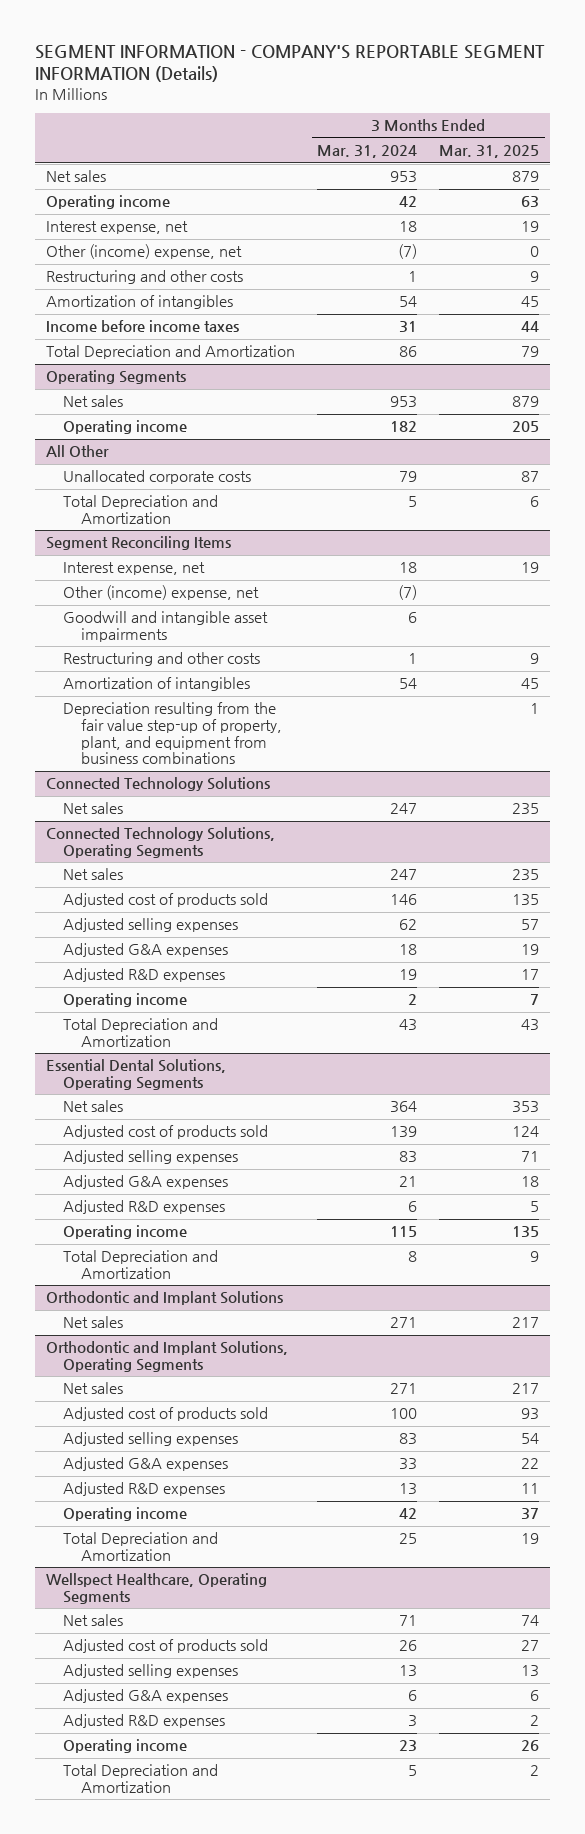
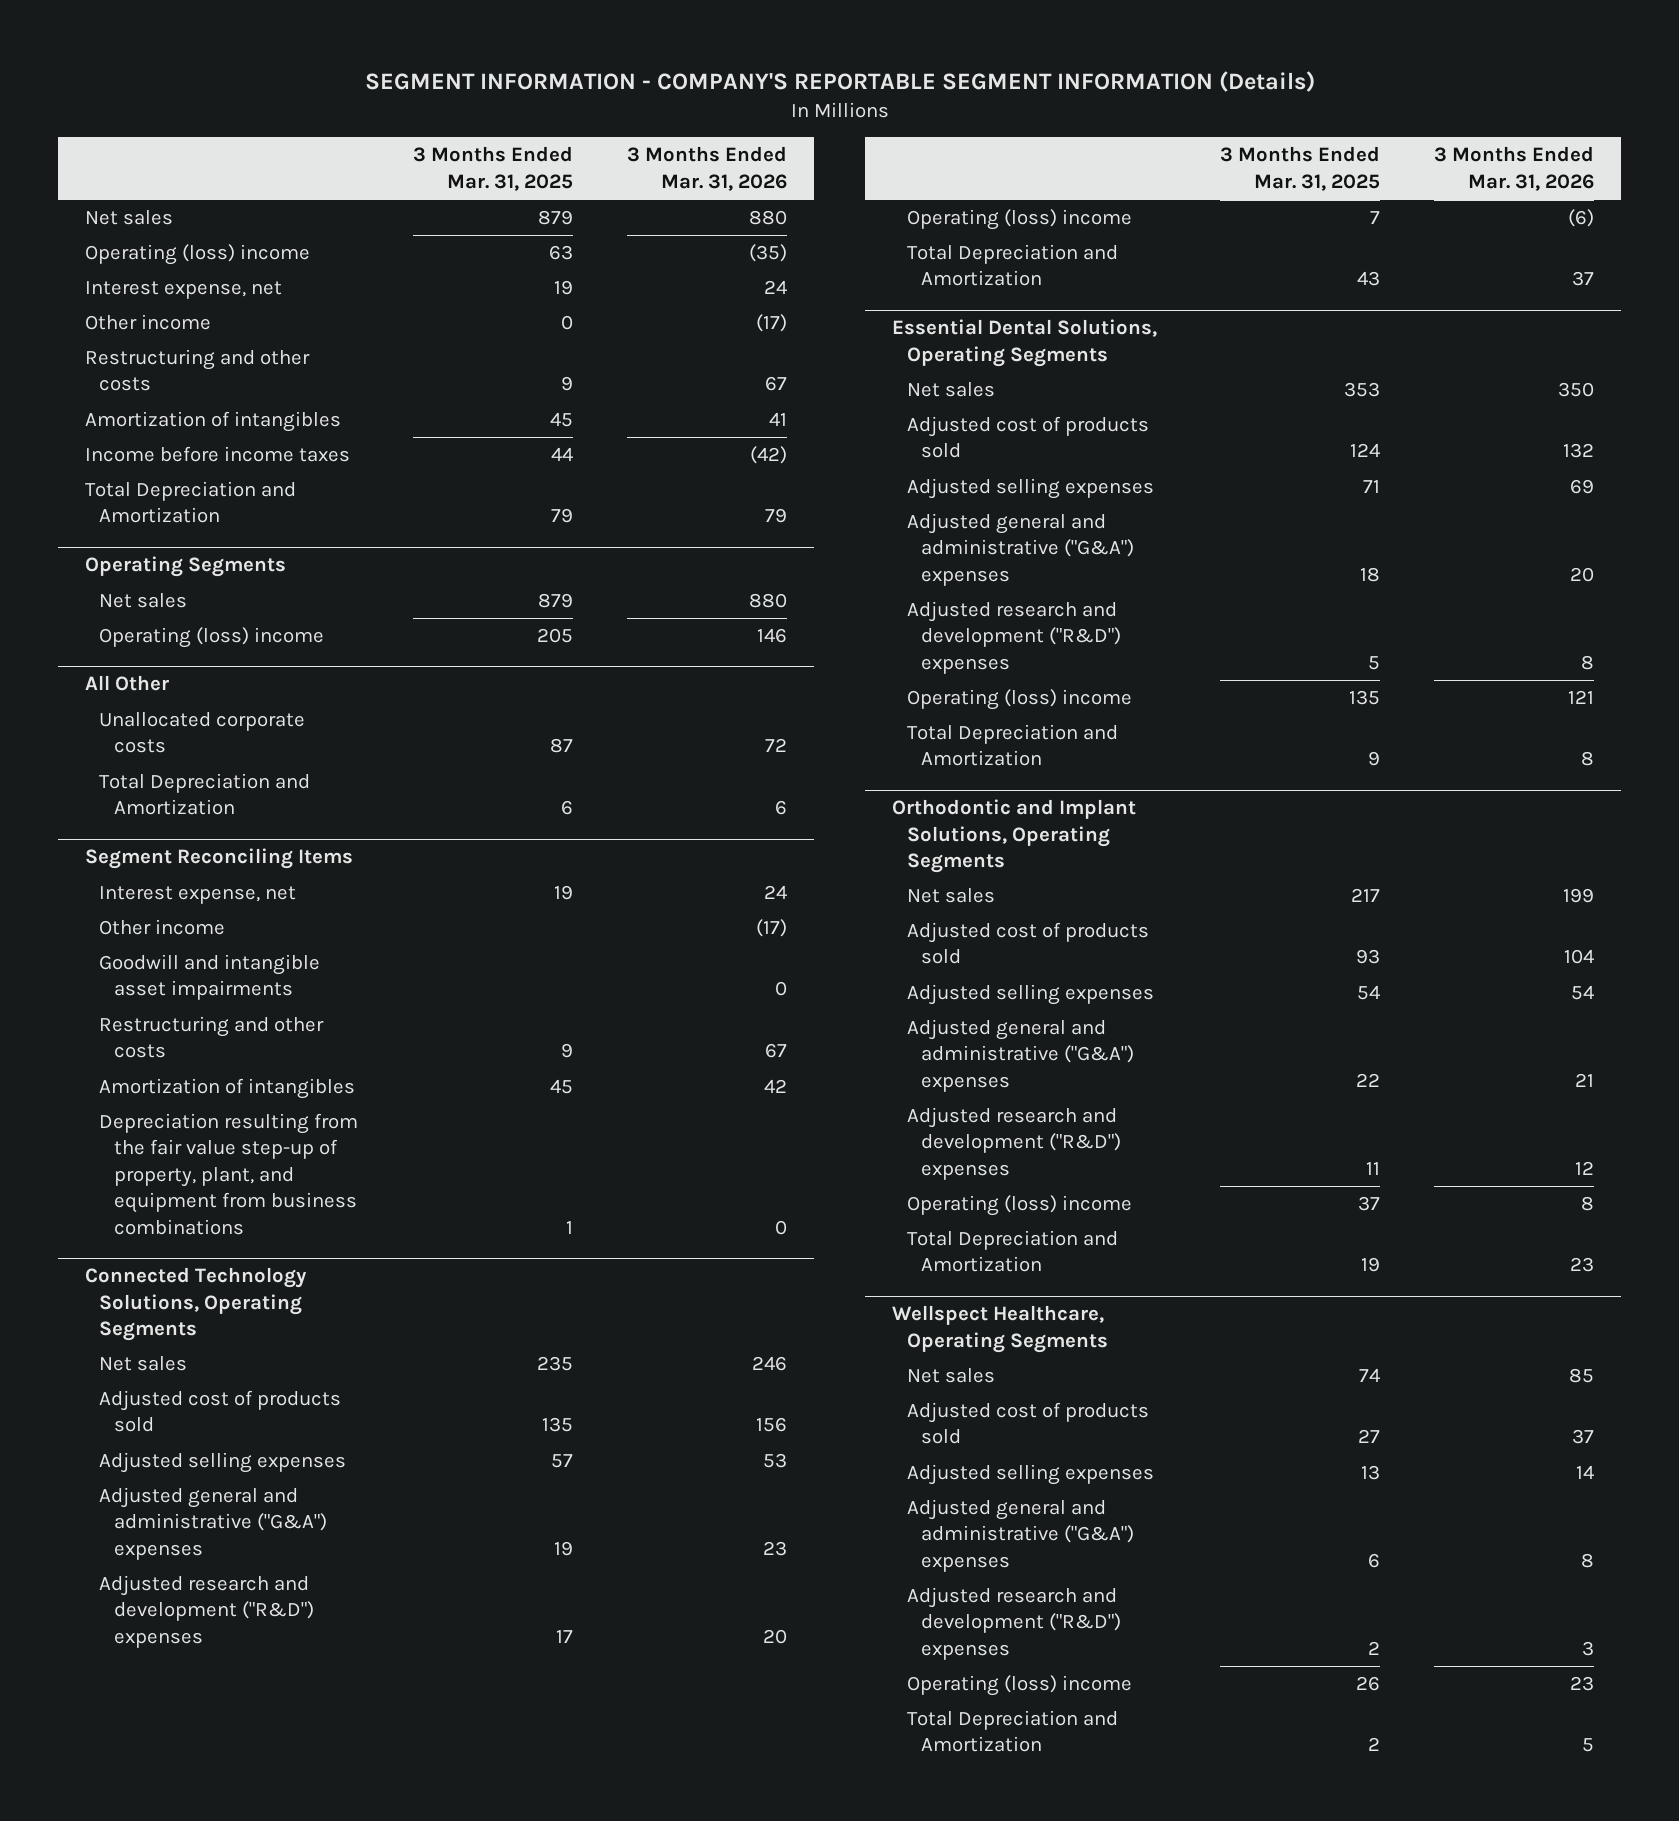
[317,145,418,159] Mar. 31, 2024 -> none
none -> [627,146,788,191] 3 Months Ended Mar. 31, 2026
[45,195,170,210] Operating income -> [84,244,310,266] Operating (loss) income
[45,244,242,260] Other (income) expense, net -> [84,314,211,331] Other income
[63,420,188,435] Operating income -> [99,627,325,649] Operating (loss) income
[63,585,260,601] Other (income) expense, net -> [99,919,226,936] Other income
[45,777,270,792] Connected Technology Solutions -> none
[63,802,124,815] Net sales -> none
[63,943,229,958] Adjusted G&A expenses -> [99,1487,328,1560] Adjusted general and administrative ("G&A") expenses
[63,968,226,983] Adjusted R&D expenses -> [99,1575,315,1648] Adjusted research and development ("R&D") expenses
[63,993,188,1008] Operating income -> [906,209,1132,231] Operating (loss) income
[63,1175,229,1190] Adjusted G&A expenses -> [906,513,1135,586] Adjusted general and administrative ("G&A") expenses
[63,1200,226,1215] Adjusted R&D expenses -> [906,601,1122,674] Adjusted research and development ("R&D") expenses
[63,1225,188,1240] Operating income -> [906,689,1132,711] Operating (loss) income
[45,1291,283,1306] Orthodontic and Implant Solutions -> none
[63,1316,124,1329] Net sales -> none
[63,1457,229,1472] Adjusted G&A expenses -> [906,1019,1135,1092] Adjusted general and administrative ("G&A") expenses
[63,1482,226,1497] Adjusted R&D expenses -> [906,1107,1122,1180] Adjusted research and development ("R&D") expenses
[63,1507,188,1522] Operating income -> [906,1195,1132,1217] Operating (loss) income
[63,1689,229,1704] Adjusted G&A expenses -> [906,1499,1135,1572] Adjusted general and administrative ("G&A") expenses
[63,1714,226,1729] Adjusted R&D expenses -> [906,1587,1122,1660] Adjusted research and development ("R&D") expenses
[63,1739,188,1754] Operating income -> [906,1675,1132,1697] Operating (loss) income

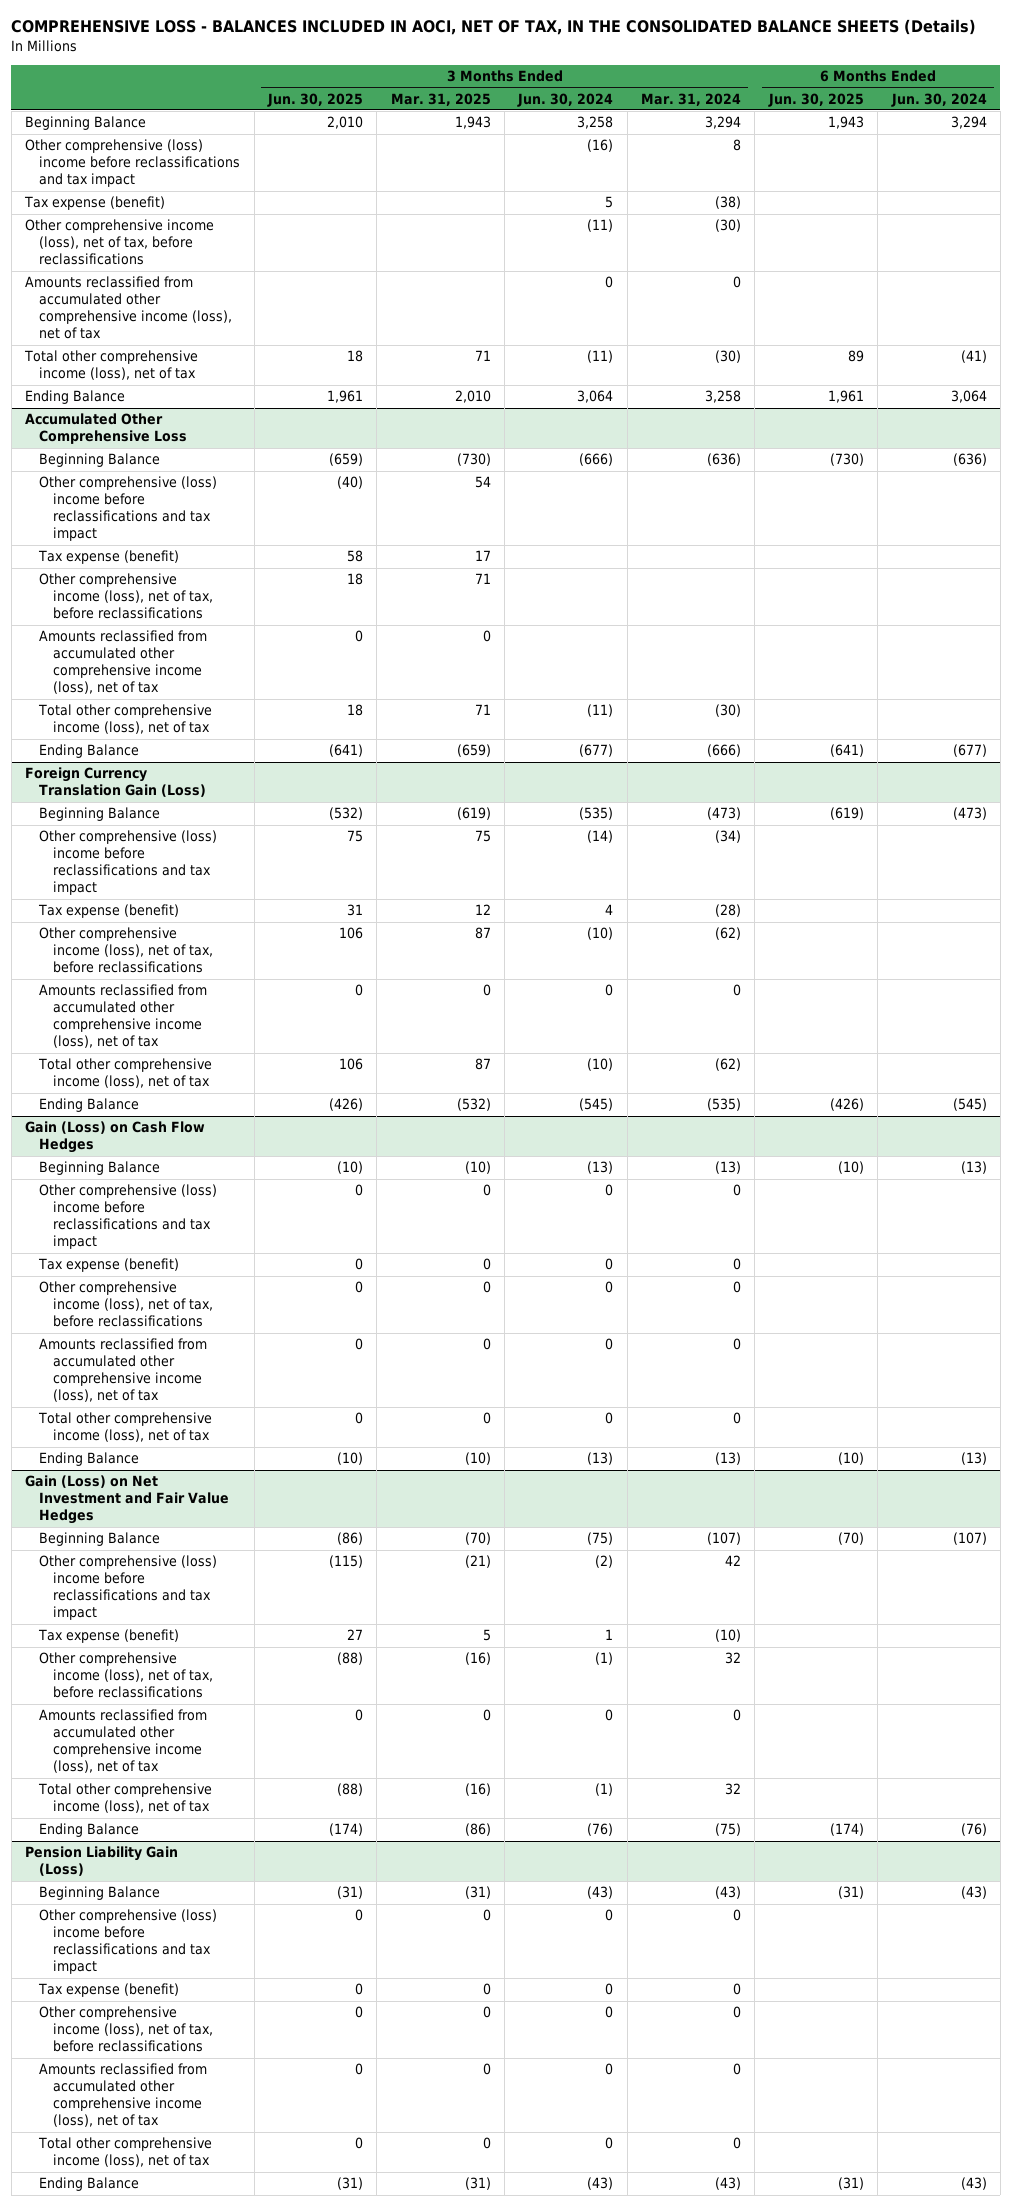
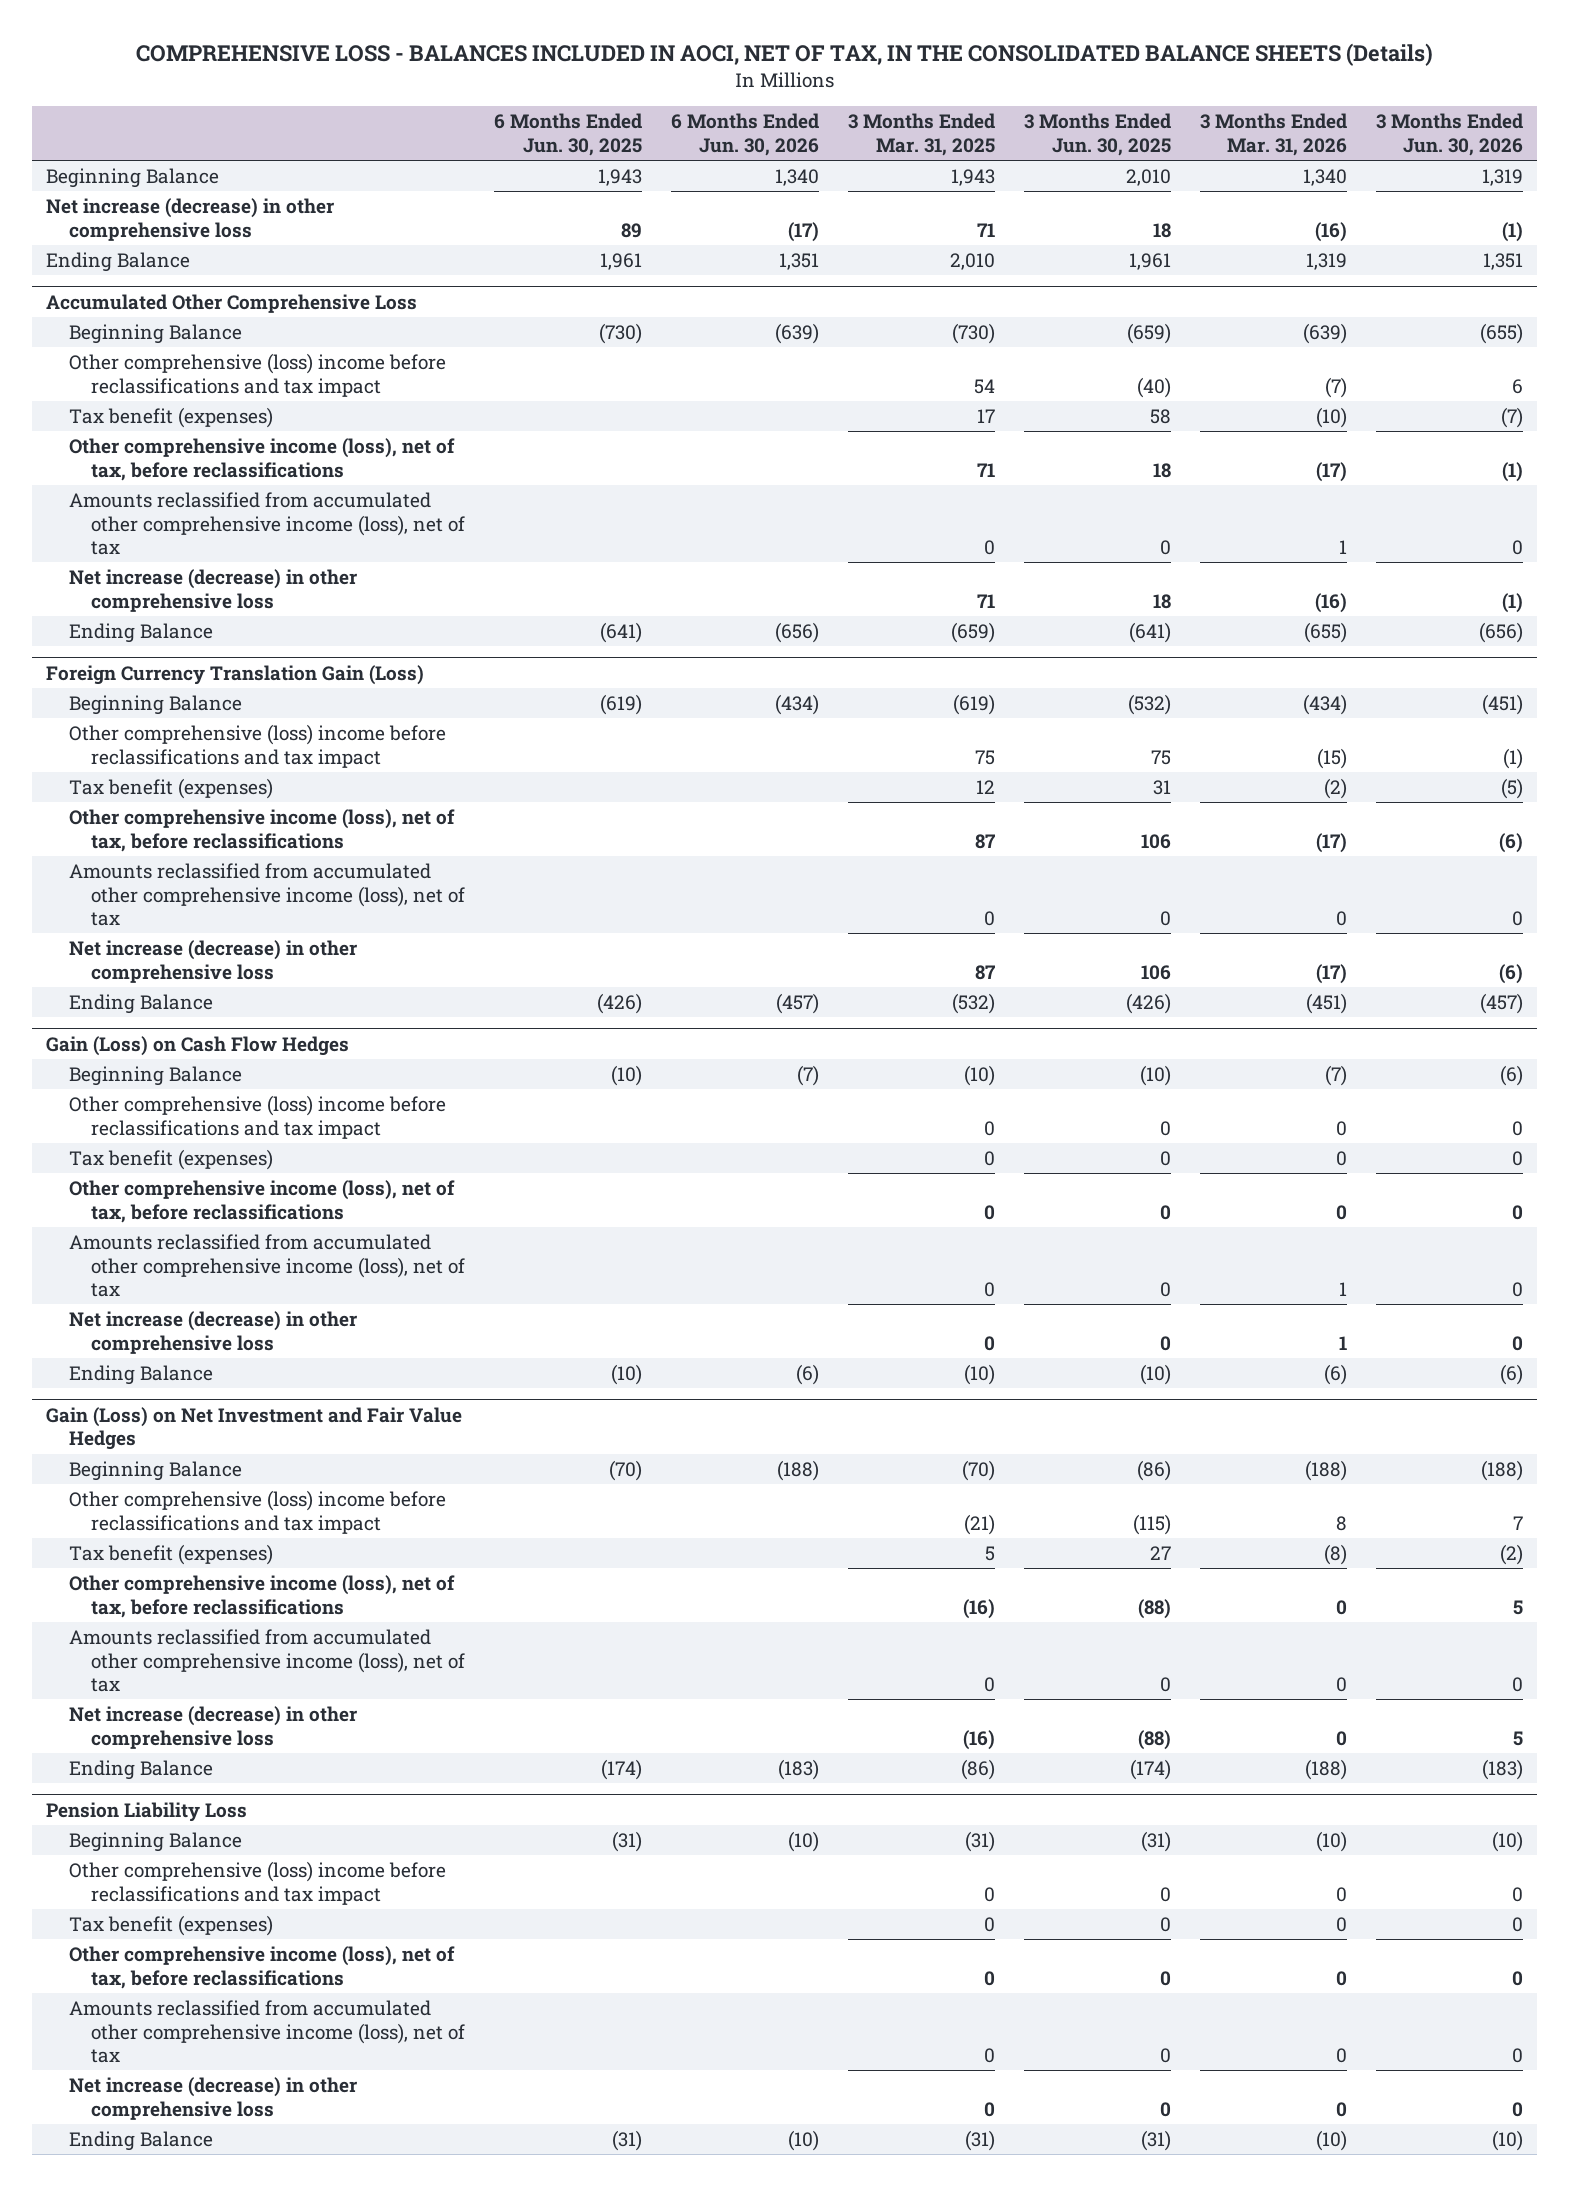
[517,92,614,107] Jun. 30, 2024 -> none
[641,92,742,106] Mar. 31, 2024 -> none
[890,92,987,107] Jun. 30, 2024 -> none
none -> [671,113,820,156] 6 Months Ended Jun. 30, 2026
none -> [1200,113,1348,156] 3 Months Ended Mar. 31, 2026
none -> [1375,113,1523,156] 3 Months Ended Jun. 30, 2026
[25,139,241,188] Other comprehensive (loss) income before reclassifications and tax impact -> none
[24,196,166,211] Tax expense (benefit) -> none
[25,219,215,266] Other comprehensive income (loss), net of tax, before reclassifications -> none
[25,276,233,340] Amounts reclassified from accumulated other comprehensive income (loss), net of tax -> none
[24,350,199,381] Total other comprehensive income (loss), net of tax -> [46,197,335,241] Net increase (decrease) in other comprehensive loss
[38,550,180,565] Tax expense (benefit) -> [68,406,273,428] Tax benefit (expenses)
[38,704,213,735] Total other comprehensive income (loss), net of tax -> [68,568,357,612] Net increase (decrease) in other comprehensive loss
[38,904,180,919] Tax expense (benefit) -> [68,777,273,799] Tax benefit (expenses)
[38,1058,213,1089] Total other comprehensive income (loss), net of tax -> [68,939,357,983] Net increase (decrease) in other comprehensive loss
[38,1258,180,1273] Tax expense (benefit) -> [68,1148,273,1170] Tax benefit (expenses)
[38,1412,213,1443] Total other comprehensive income (loss), net of tax -> [68,1310,357,1354] Net increase (decrease) in other comprehensive loss
[38,1629,180,1644] Tax expense (benefit) -> [68,1543,273,1565] Tax benefit (expenses)
[38,1783,213,1814] Total other comprehensive income (loss), net of tax -> [68,1705,357,1749] Net increase (decrease) in other comprehensive loss
[25,1846,179,1877] Pension Liability Gain (Loss) -> [46,1801,248,1822] Pension Liability Loss
[38,1983,180,1998] Tax expense (benefit) -> [68,1914,273,1936] Tax benefit (expenses)
[38,2137,213,2168] Total other comprehensive income (loss), net of tax -> [68,2076,357,2120] Net increase (decrease) in other comprehensive loss

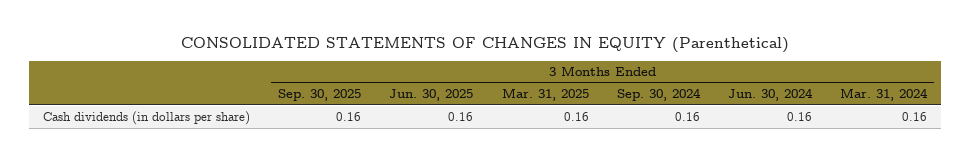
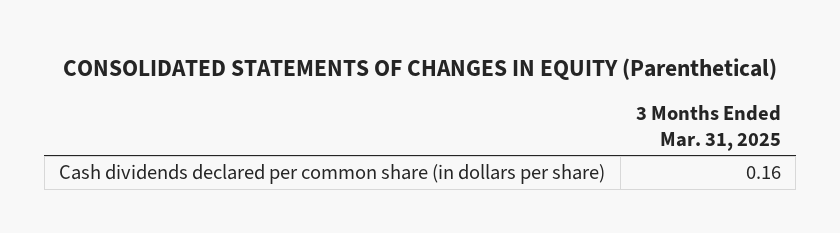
[278,89,362,102] Sep. 30, 2025 -> none
[389,89,474,102] Jun. 30, 2025 -> none
[616,88,701,102] Sep. 30, 2024 -> none
[728,88,814,102] Jun. 30, 2024 -> none
[840,88,929,102] Mar. 31, 2024 -> none
[43,111,251,126] Cash dividends (in dollars per share) -> [59,164,606,185] Cash dividends declared per common share (in dollars per share)

